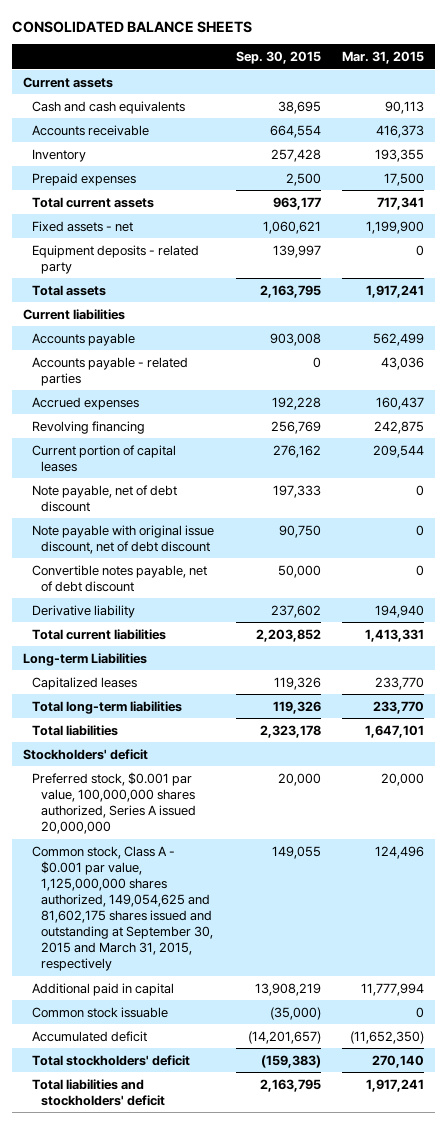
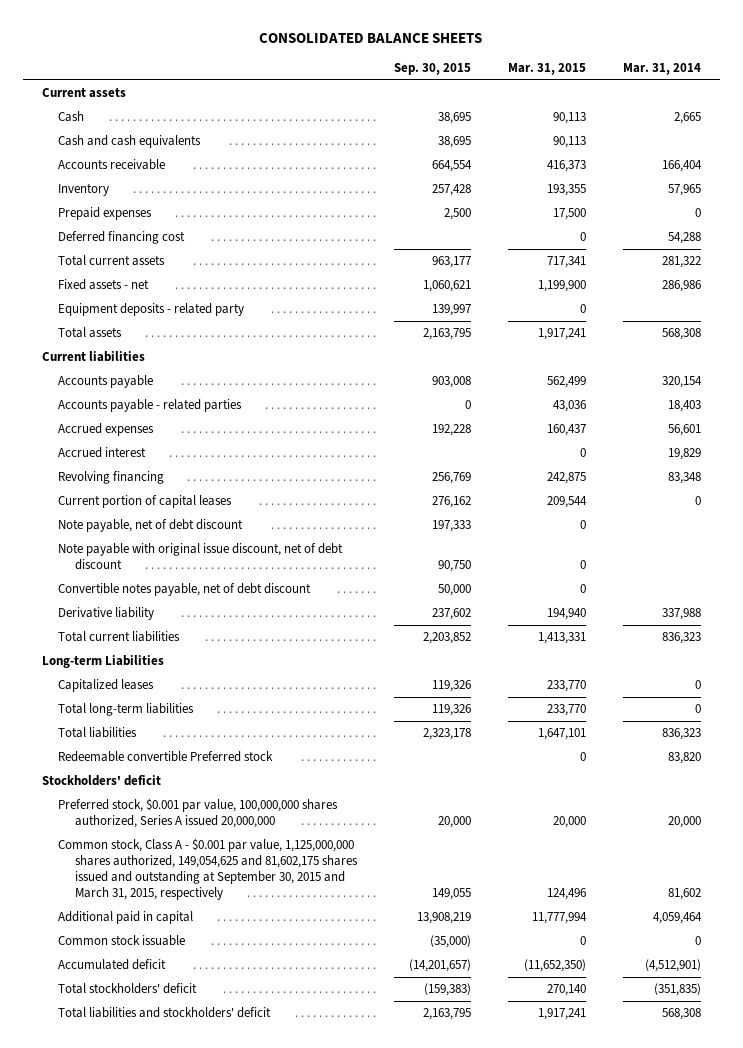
none -> [623,63,702,76] Mar. 31, 2014
none -> [58,111,85,123] Cash
none -> [58,231,186,245] Deferred financing cost
none -> [58,447,147,459] Accrued interest
none -> [58,751,274,763] Redeemable convertible Preferred stock

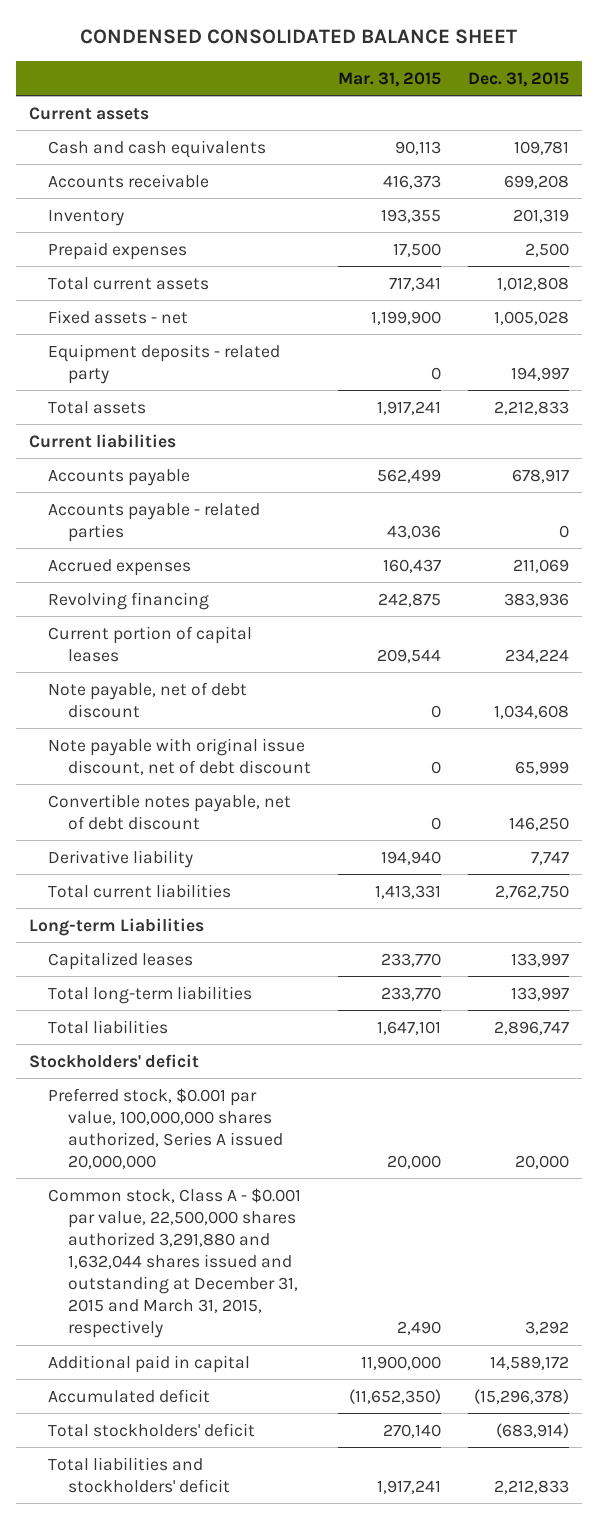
[259,33,483,44] CONSOLIDATED BALANCE SHEETS -> [79,29,517,45] CONDENSED CONSOLIDATED BALANCE SHEET
[394,63,472,76] Sep. 30, 2015 -> none
[623,63,702,76] Mar. 31, 2014 -> none
none -> [467,71,569,87] Dec. 31, 2015
[58,111,85,123] Cash -> none
[58,231,186,245] Deferred financing cost -> none
[58,447,147,459] Accrued interest -> none
[58,751,274,763] Redeemable convertible Preferred stock -> none
[58,935,186,947] Common stock issuable -> none
[58,838,359,901] Common stock, Class A - $0.001 par value, 1,125,000,000 shares authorized, 149,054,625 and 81,602,175 shares issued and outstanding at September 30, 2015 and March 31, 2015, respectively -> [48,1187,302,1339] Common stock, Class A - $0.001 par value, 22,500,000 shares authorized 3,291,880 and 1,632,044 shares issued and outstanding at December 31, 2015 and March 31, 2015, respectively
[547,888,587,901] 124,496 -> [396,1321,441,1336] 2,490
[532,912,588,925] 11,777,994 -> [360,1355,441,1370] 11,900,000

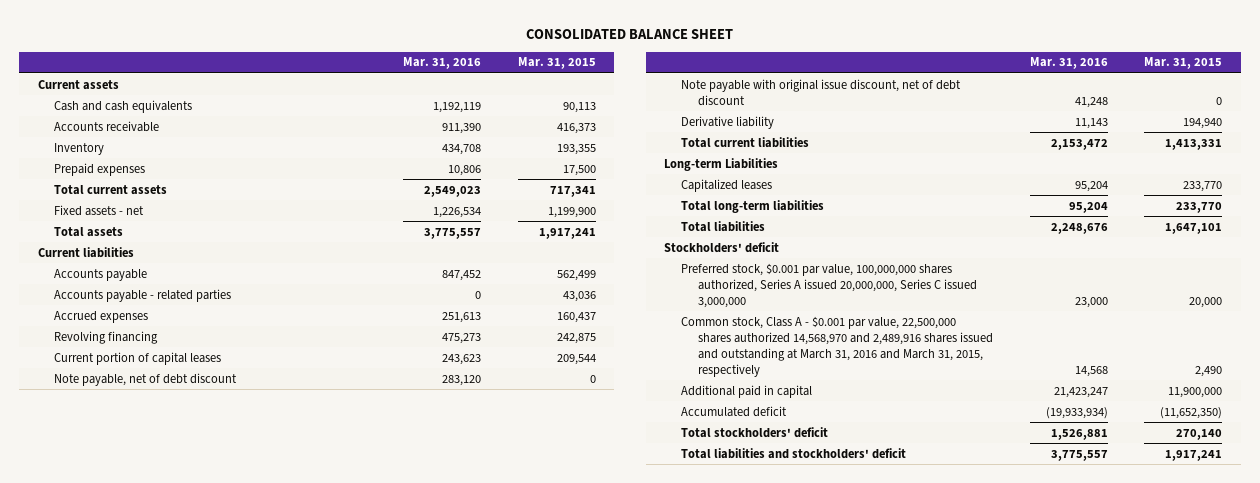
[79,29,517,45] CONDENSED CONSOLIDATED BALANCE SHEET -> [526,29,734,40] CONSOLIDATED BALANCE SHEET
[467,71,569,87] Dec. 31, 2015 -> none
none -> [403,57,482,70] Mar. 31, 2016
[48,343,281,384] Equipment deposits - related party -> none
[48,793,292,830] Convertible notes payable, net of debt discount -> none
[48,1087,283,1170] Preferred stock, $0.001 par value, 100,000,000 shares authorized, Series A issued 20,000,000 -> [681,262,977,308] Preferred stock, $0.001 par value, 100,000,000 shares authorized, Series A issued 20,000,000, Series C issued 3,000,000
[48,1187,302,1339] Common stock, Class A - $0.001 par value, 22,500,000 shares authorized 3,291,880 and 1,632,044 shares issued and outstanding at December 31, 2015 and March 31, 2015, respectively -> [681,315,993,377] Common stock, Class A - $0.001 par value, 22,500,000 shares authorized 14,568,970 and 2,489,916 shares issued and outstanding at March 31, 2016 and March 31, 2015, respectively

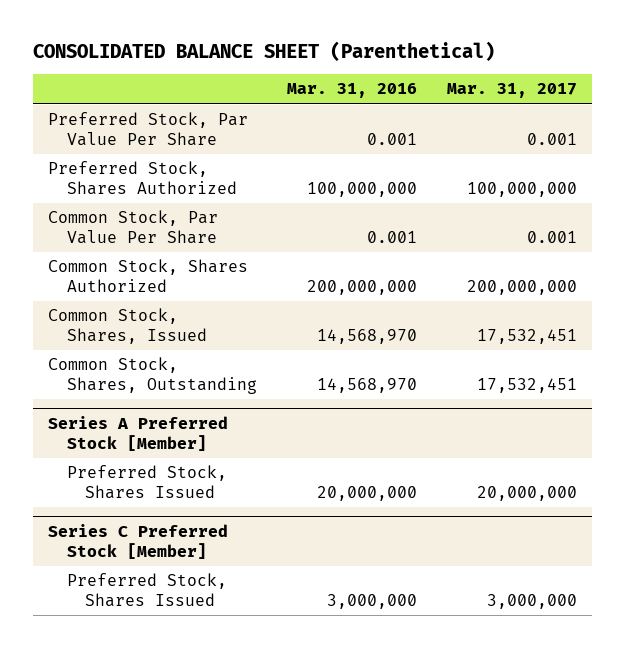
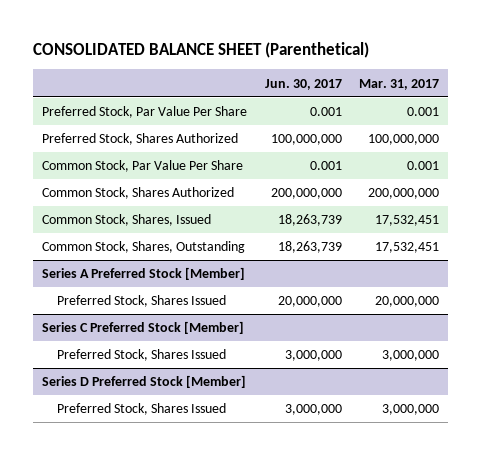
[287,83,418,99] Mar. 31, 2016 -> none
none -> [264,78,342,90] Jun. 30, 2017
none -> [41,375,246,389] Series D Preferred Stock [Member]
none -> [56,403,226,416] Preferred Stock, Shares Issued

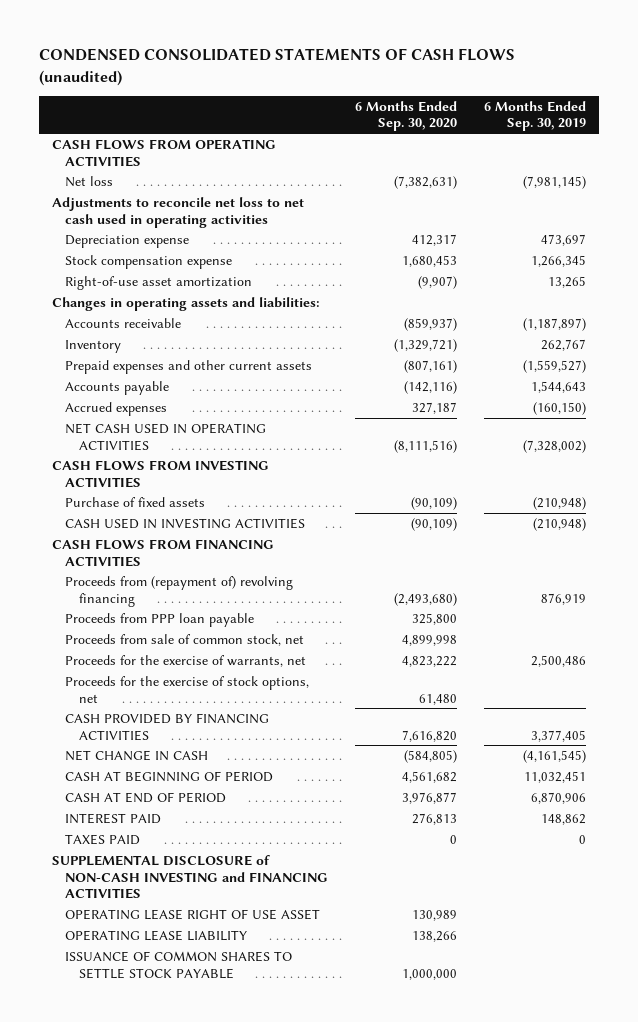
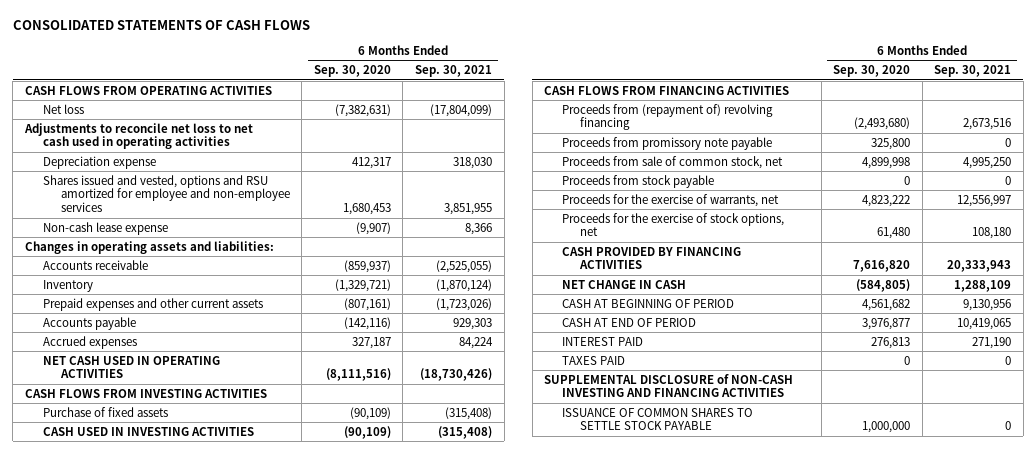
[38,48,515,86] CONDENSED CONSOLIDATED STATEMENTS OF CASH FLOWS (unaudited) -> [12,20,310,31] CONSOLIDATED STATEMENTS OF CASH FLOWS
[483,100,586,132] 6 Months Ended Sep. 30, 2019 -> none
none -> [414,65,492,78] Sep. 30, 2021
[65,254,233,269] Stock compensation expense -> [42,174,290,213] Shares issued and vested, options and RSU amortized for employee and non-employee services
[65,275,253,290] Right-of-use asset amortization -> [42,221,168,235] Non-cash lease expense
[65,612,255,627] Proceeds from PPP loan payable -> [562,136,773,150] Proceeds from promissory note payable
none -> [562,174,715,188] Proceeds from stock payable
[65,908,321,920] OPERATING LEASE RIGHT OF USE ASSET -> none
[65,929,248,941] OPERATING LEASE LIABILITY -> none
[52,854,329,900] SUPPLEMENTAL DISCLOSURE of NON-CASH INVESTING and FINANCING ACTIVITIES -> [544,373,794,398] SUPPLEMENTAL DISCLOSURE of NON-CASH INVESTING AND FINANCING ACTIVITIES

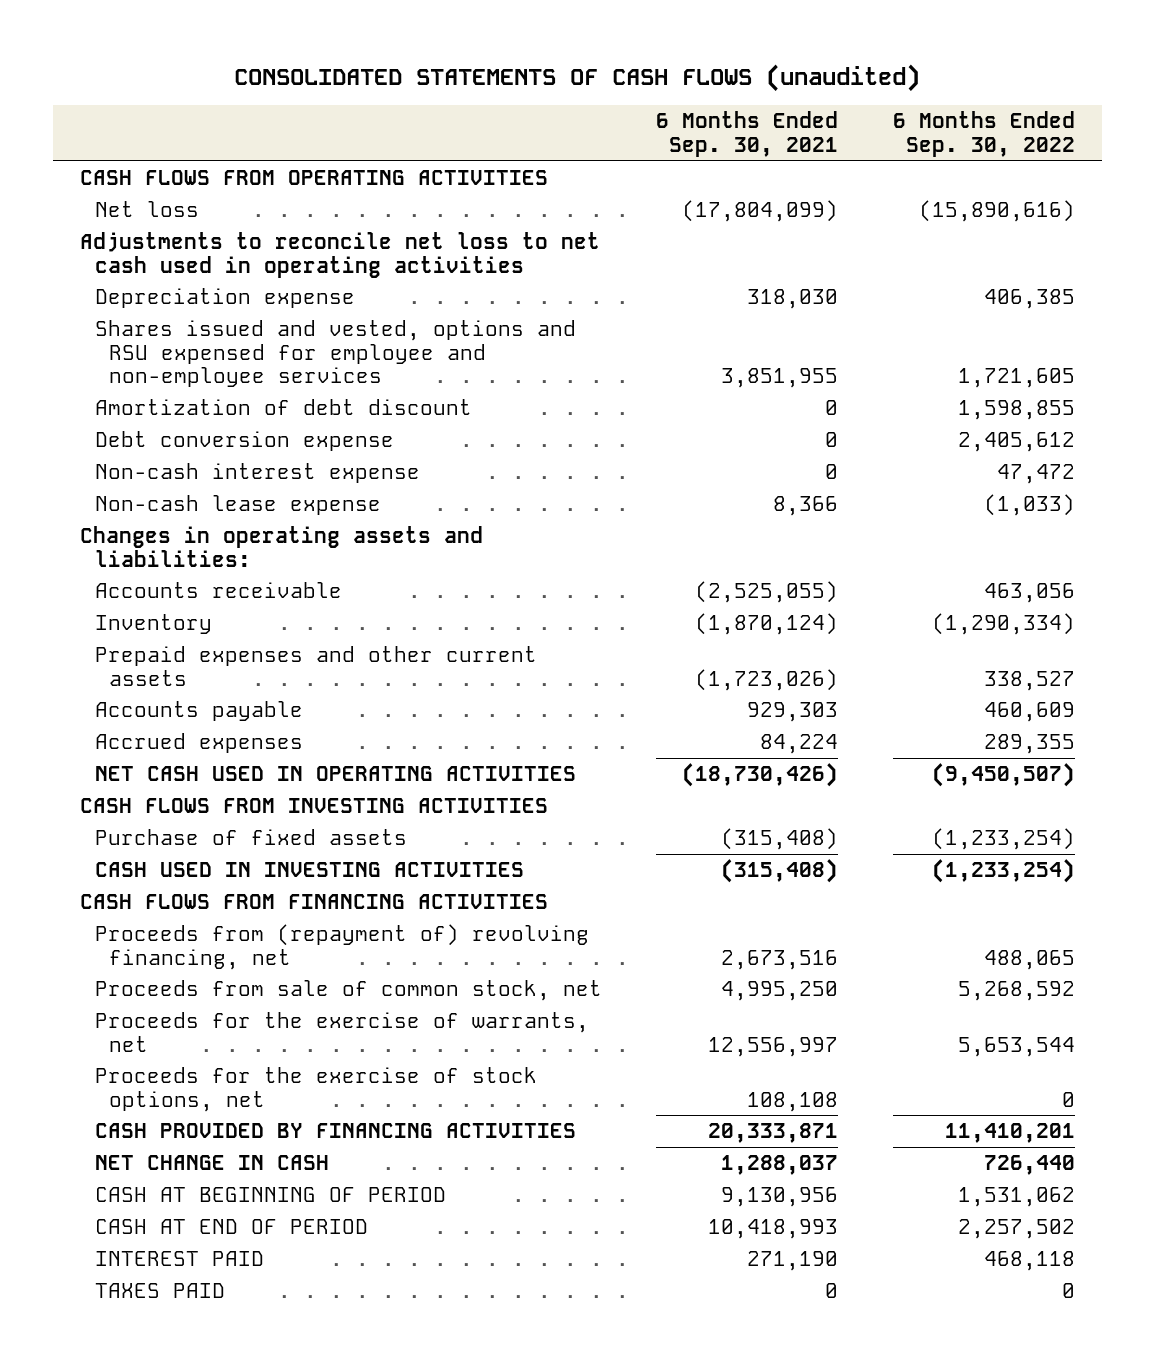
[12,20,310,31] CONSOLIDATED STATEMENTS OF CASH FLOWS -> [234,63,921,92] CONSOLIDATED STATEMENTS OF CASH FLOWS (unaudited)
[313,65,391,78] Sep. 30, 2020 -> none
none -> [892,111,1075,157] 6 Months Ended Sep. 30, 2022
[42,174,290,213] Shares issued and vested, options and RSU amortized for employee and non-employee services -> [94,320,576,388] Shares issued and vested, options and RSU expensed for employee and non-employee services
none -> [94,399,472,416] Amortization of debt discount
none -> [94,431,394,452] Debt conversion expense
none -> [94,463,420,484] Non-cash interest expense
[562,136,773,150] Proceeds from promissory note payable -> none
[562,103,774,131] Proceeds from (repayment of) revolving financing -> [94,924,589,970] Proceeds from (repayment of) revolving financing, net
[562,174,715,188] Proceeds from stock payable -> none
[972,227,1012,240] 108,180 -> [747,1091,839,1112] 108,108
[947,260,1012,273] 20,333,943 -> [708,1123,839,1144] 20,333,871
[954,279,1012,292] 1,288,109 -> [721,1155,839,1176] 1,288,037
[957,317,1012,330] 10,419,065 -> [708,1219,839,1240] 10,418,993
[544,373,794,398] SUPPLEMENTAL DISCLOSURE of NON-CASH INVESTING AND FINANCING ACTIVITIES -> none
[562,407,754,431] ISSUANCE OF COMMON SHARES TO SETTLE STOCK PAYABLE -> none

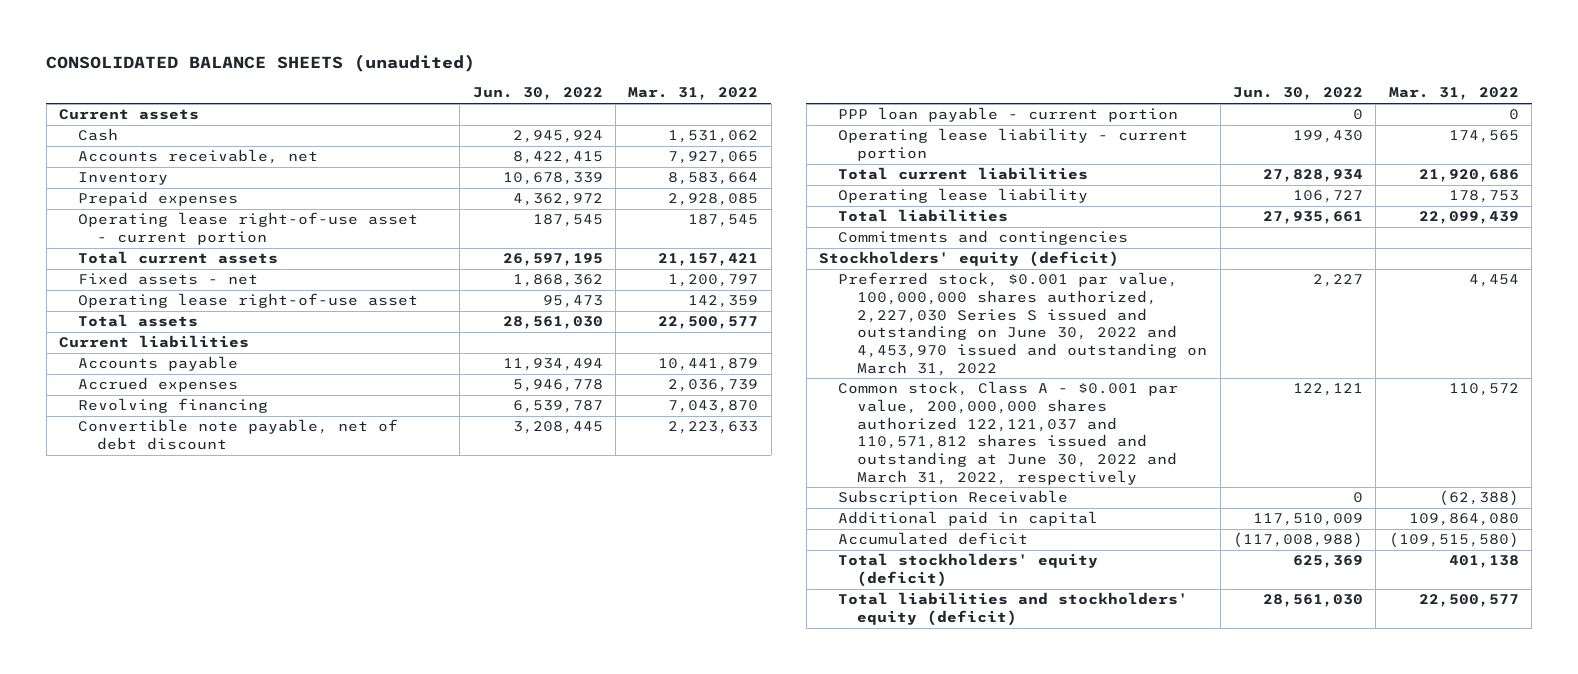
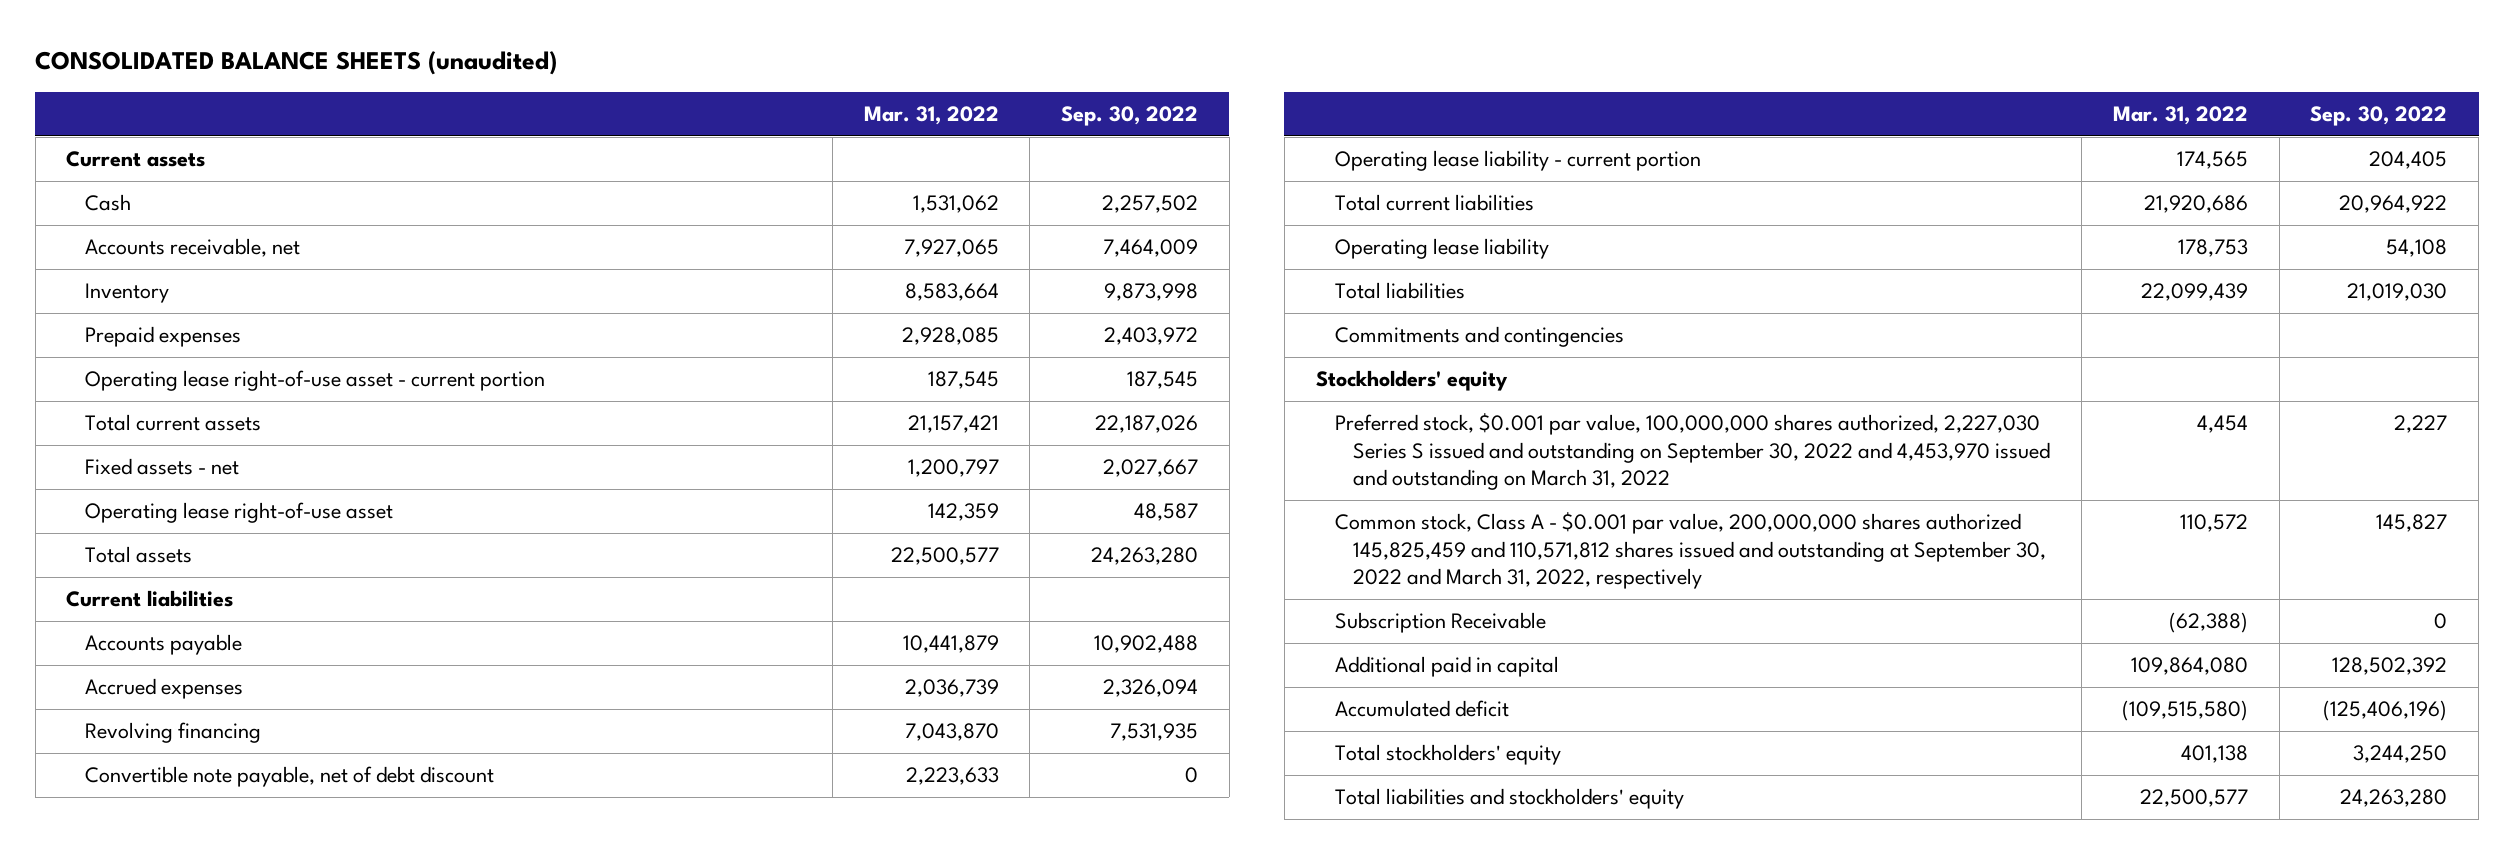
[472,87,603,101] Jun. 30, 2022 -> none
none -> [1061,105,1199,126] Sep. 30, 2022
[838,107,1179,123] PPP loan payable - current portion -> none
[819,251,1120,268] Stockholders' equity (deficit) -> [1315,370,1508,392] Stockholders' equity
[838,272,1208,376] Preferred stock, $0.001 par value, 100,000,000 shares authorized, 2,227,030 Series S issued and outstanding on June 30, 2022 and 4,453,970 issued and outstanding on March 31, 2022 -> [1334,413,2051,491] Preferred stock, $0.001 par value, 100,000,000 shares authorized, 2,227,030 Series S issued and outstanding on September 30, 2022 and 4,453,970 issued and outstanding on March 31, 2022
[838,381,1179,485] Common stock, Class A - $0.001 par value, 200,000,000 shares authorized 122,121,037 and 110,571,812 shares issued and outstanding at June 30, 2022 and March 31, 2022, respectively -> [1334,512,2047,590] Common stock, Class A - $0.001 par value, 200,000,000 shares authorized 145,825,459 and 110,571,812 shares issued and outstanding at September 30, 2022 and March 31, 2022, respectively
[838,553,1099,588] Total stockholders' equity (deficit) -> [1334,744,1561,766] Total stockholders' equity
[838,592,1189,627] Total liabilities and stockholders' equity (deficit) -> [1334,788,1684,810] Total liabilities and stockholders' equity

